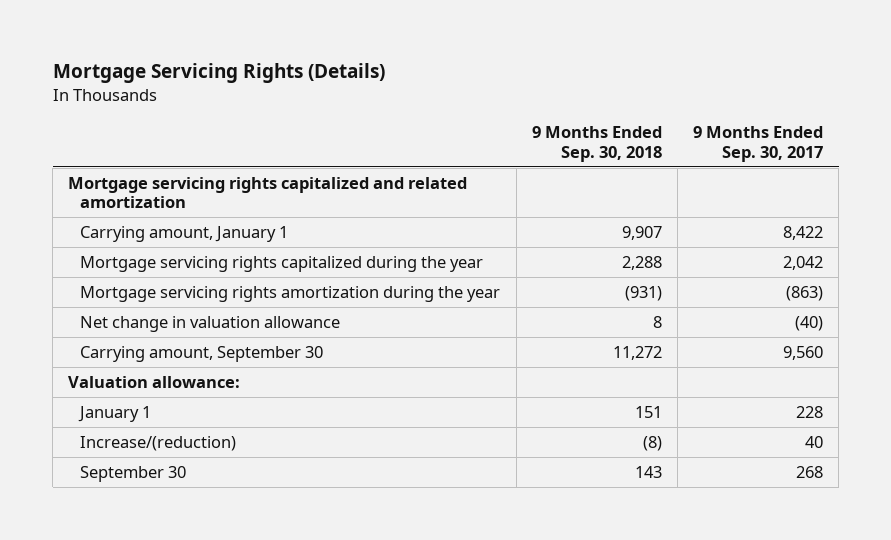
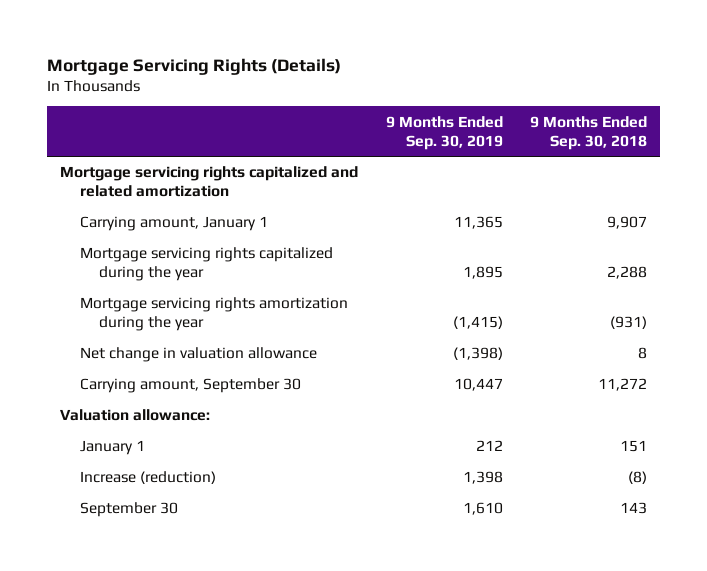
[693,126,824,162] 9 Months Ended Sep. 30, 2017 -> none
none -> [385,115,503,150] 9 Months Ended Sep. 30, 2019
[80,435,237,451] Increase/(reduction) -> [79,471,216,485] Increase (reduction)

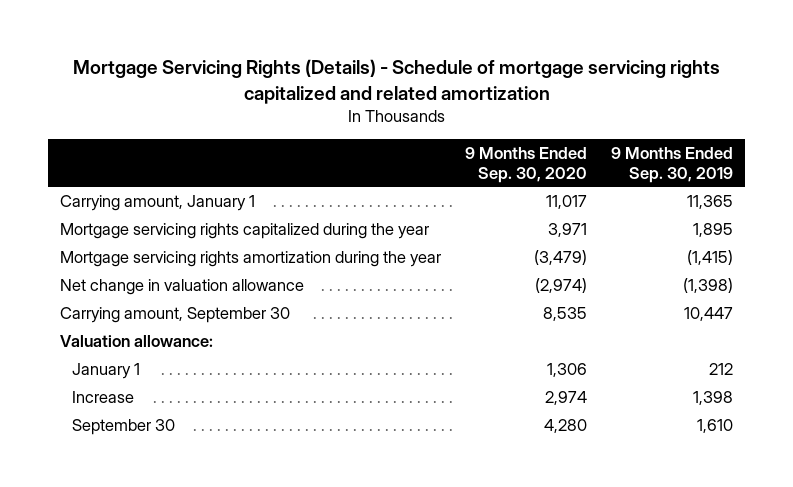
[46,57,341,75] Mortgage Servicing Rights (Details) -> [72,58,720,104] Mortgage Servicing Rights (Details) - Schedule of mortgage servicing rights capitalized and related amortization
[529,115,647,150] 9 Months Ended Sep. 30, 2018 -> none
none -> [465,146,588,183] 9 Months Ended Sep. 30, 2020
[60,166,359,198] Mortgage servicing rights capitalized and related amortization -> none
[79,471,216,485] Increase (reduction) -> [72,390,135,403] Increase

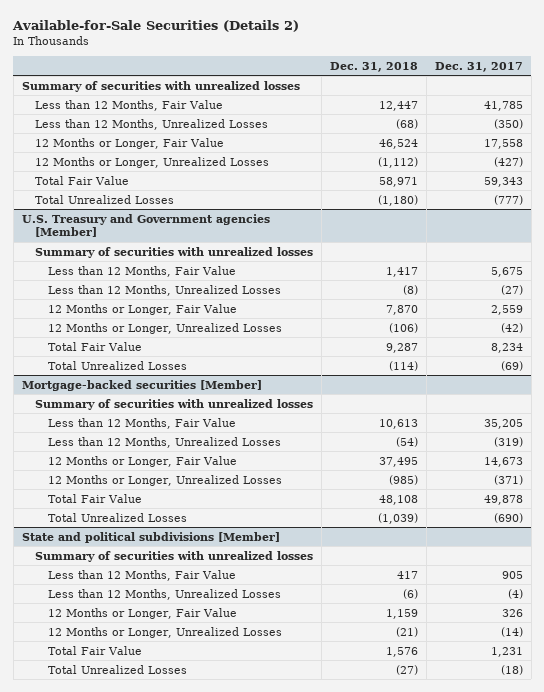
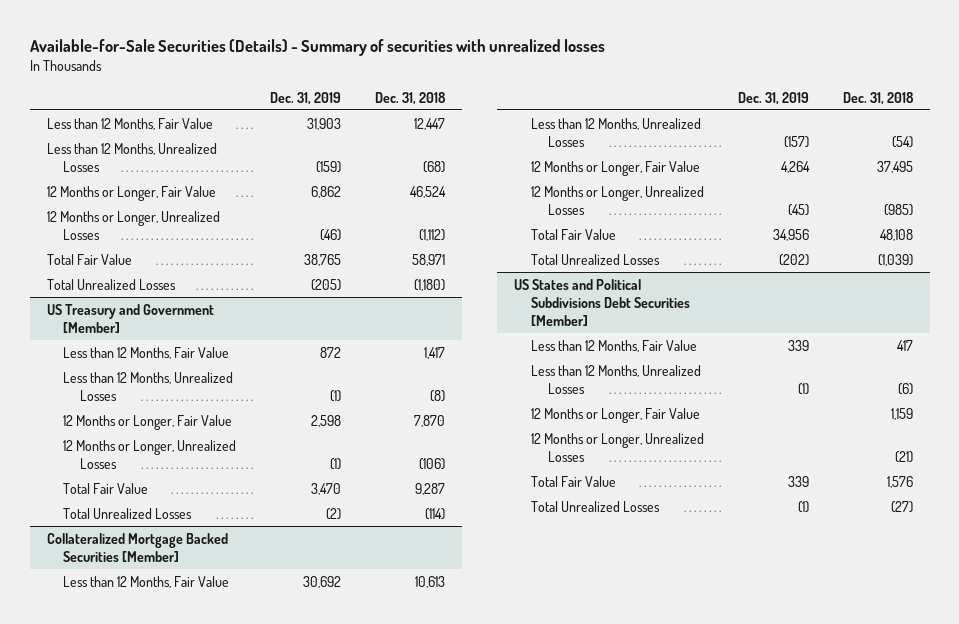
[12,20,300,33] Available-for-Sale Securities (Details 2) -> [29,38,605,56] Available-for-Sale Securities (Details) - Summary of securities with unrealized losses
[434,61,523,72] Dec. 31, 2017 -> none
none -> [270,91,342,105] Dec. 31, 2019
[21,80,300,92] Summary of securities with unrealized losses -> none
[34,246,313,258] Summary of securities with unrealized losses -> none
[21,213,270,238] U.S. Treasury and Government agencies [Member] -> [46,303,214,333] US Treasury and Government [Member]
[34,398,313,410] Summary of securities with unrealized losses -> none
[21,379,262,391] Mortgage-backed securities [Member] -> [46,532,228,562] Collateralized Mortgage Backed Securities [Member]
[34,550,313,562] Summary of securities with unrealized losses -> none
[21,531,280,543] State and political subdivisions [Member] -> [514,278,691,327] US States and Political Subdivisions Debt Securities [Member]

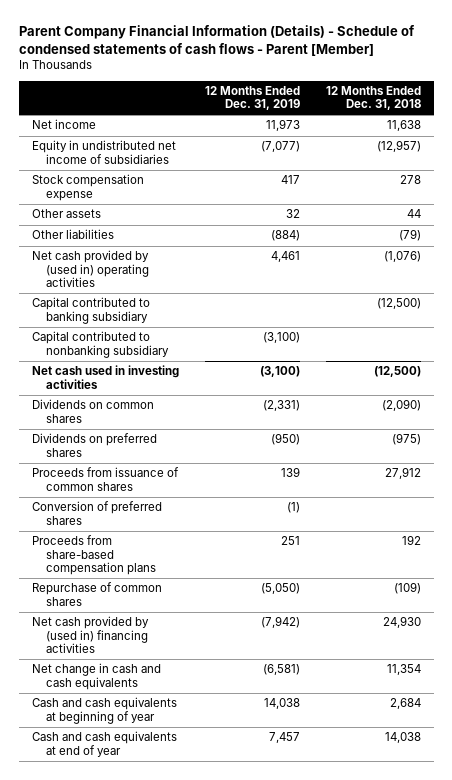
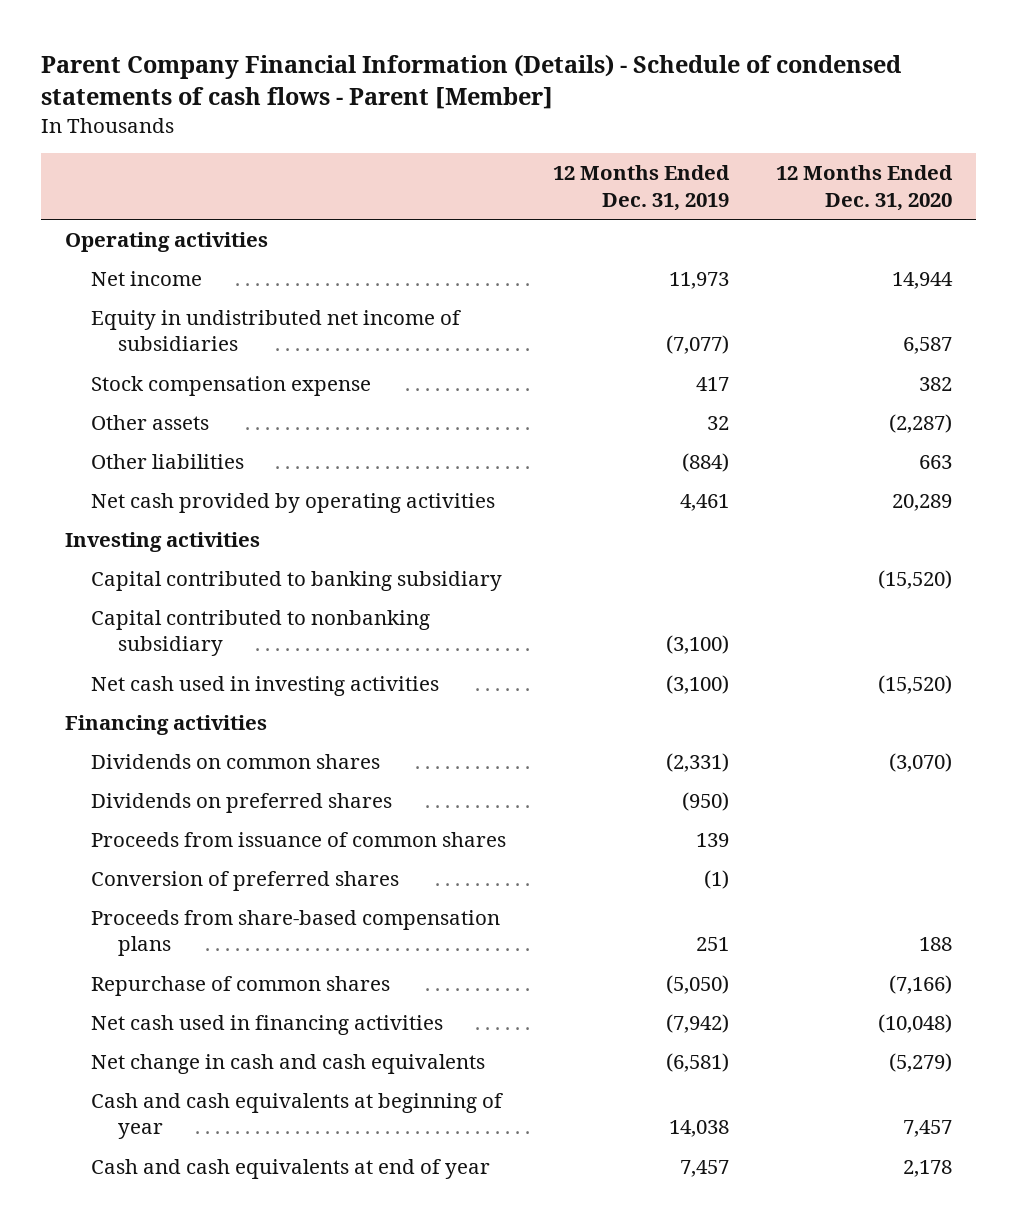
[325,86,421,111] 12 Months Ended Dec. 31, 2018 -> none
none -> [776,165,954,211] 12 Months Ended Dec. 31, 2020
none -> [64,231,268,252] Operating activities
[31,250,149,287] Net cash provided by (used in) operating activities -> [91,492,496,513] Net cash provided by operating activities
none -> [64,531,260,552] Investing activities
none -> [64,714,267,735] Financing activities
[31,616,149,653] Net cash provided by (used in) financing activities -> [91,1014,444,1035] Net cash used in financing activities

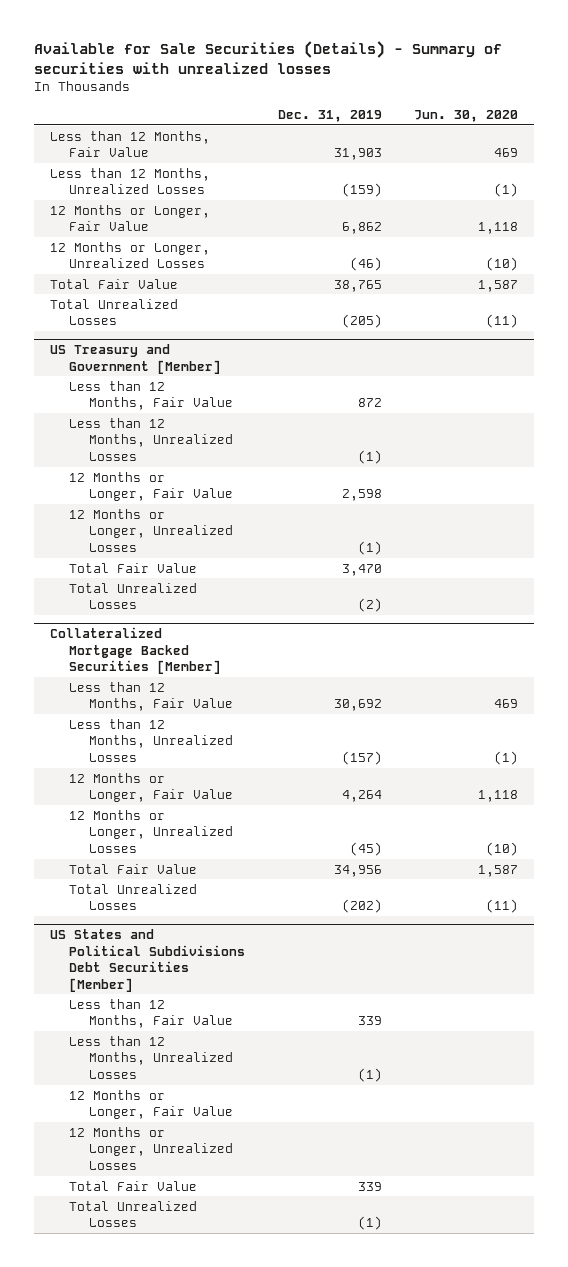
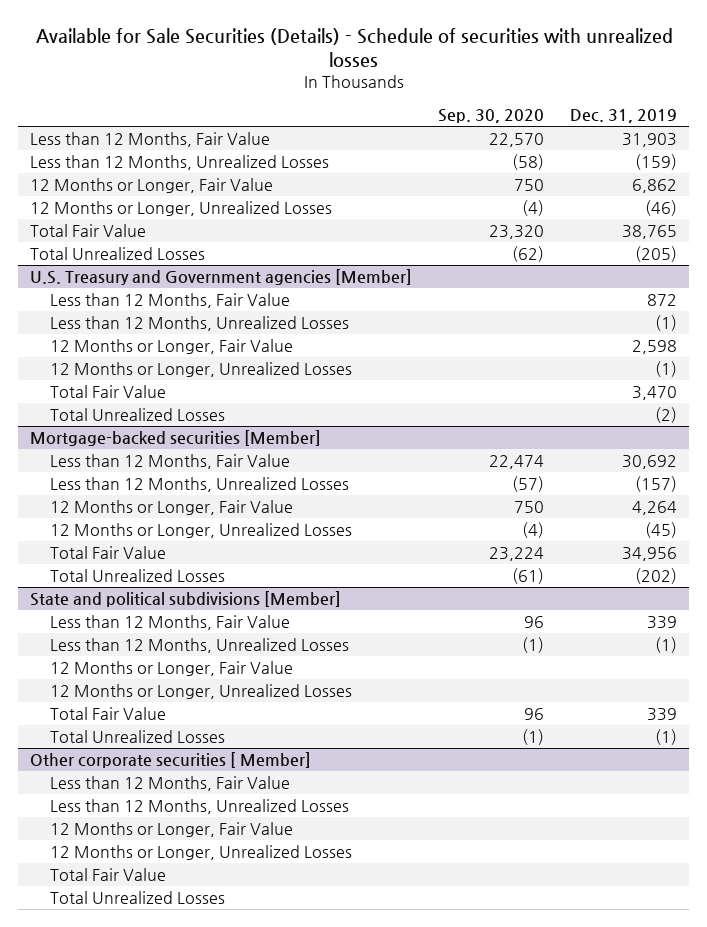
[33,40,502,74] Available for Sale Securities (Details) - Summary of securities with unrealized losses -> [35,27,673,68] Available for Sale Securities (Details) - Schedule of securities with unrealized losses
[413,109,518,122] Jun. 30, 2020 -> none
none -> [438,108,545,123] Sep. 30, 2020
[50,344,222,374] US Treasury and Government [Member] -> [30,269,413,286] U.S. Treasury and Government agencies [Member]
[50,627,222,675] Collateralized Mortgage Backed Securities [Member] -> [30,430,322,447] Mortgage-backed securities [Member]
[50,929,246,992] US States and Political Subdivisions Debt Securities [Member] -> [30,591,342,608] State and political subdivisions [Member]
none -> [30,752,312,769] Other corporate securities [ Member]
none -> [50,776,291,792] Less than 12 Months, Fair Value
none -> [50,799,350,815] Less than 12 Months, Unrealized Losses
none -> [50,822,294,838] 12 Months or Longer, Fair Value
none -> [50,845,353,861] 12 Months or Longer, Unrealized Losses
none -> [50,868,167,882] Total Fair Value
none -> [50,891,226,905] Total Unrealized Losses

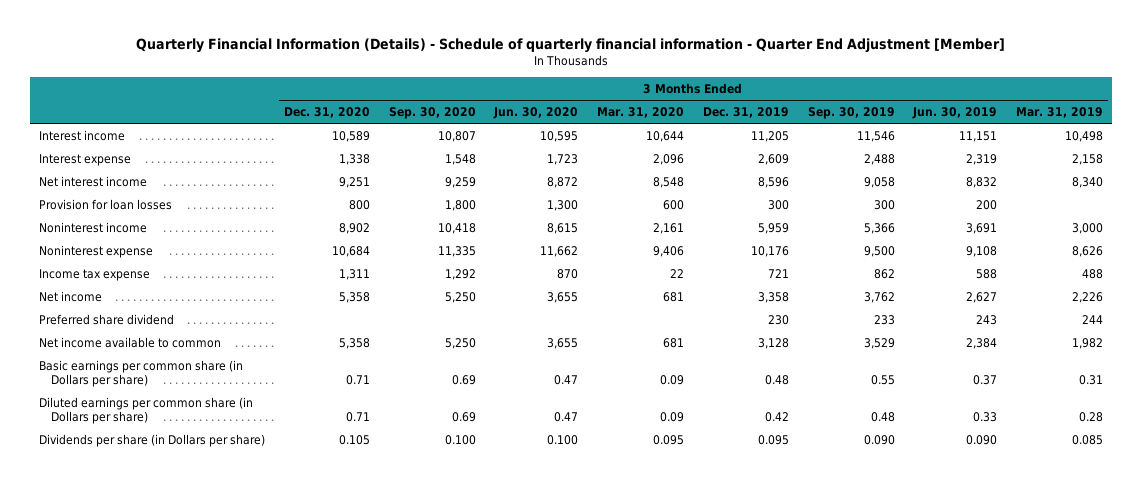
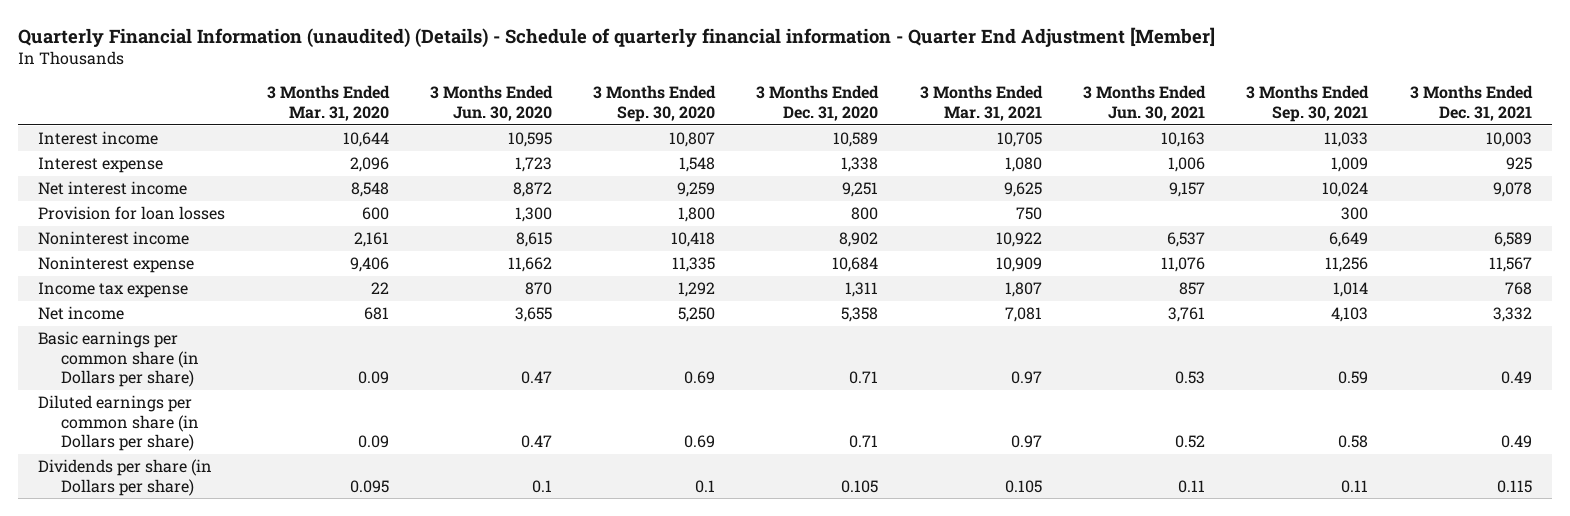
[136,37,1006,53] Quarterly Financial Information (Details) - Schedule of quarterly financial information - Quarter End Adjustment [Member] -> [17,26,1215,48] Quarterly Financial Information (unaudited) (Details) - Schedule of quarterly financial information - Quarter End Adjustment [Member]
[702,107,789,119] Dec. 31, 2019 -> none
[807,107,895,120] Sep. 30, 2019 -> none
[912,107,998,120] Jun. 30, 2019 -> none
[1016,107,1104,119] Mar. 31, 2019 -> none
none -> [919,85,1043,121] 3 Months Ended Mar. 31, 2021
none -> [1082,85,1206,121] 3 Months Ended Jun. 30, 2021
none -> [1246,85,1370,122] 3 Months Ended Sep. 30, 2021
none -> [1409,85,1533,121] 3 Months Ended Dec. 31, 2021
[39,313,175,325] Preferred share dividend -> none
[39,336,222,348] Net income available to common -> none
[444,434,476,445] 0.100 -> [695,479,716,493] 0.1
[547,434,579,445] 0.100 -> [531,479,552,493] 0.1

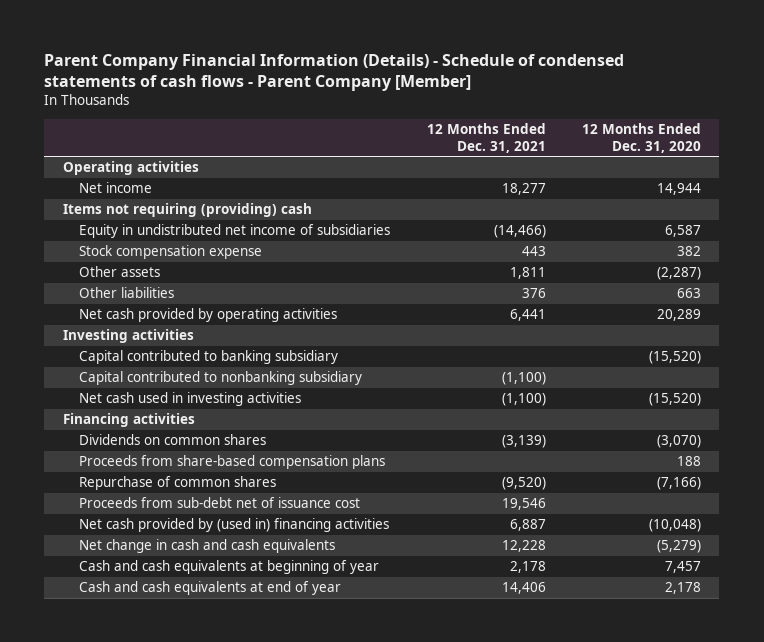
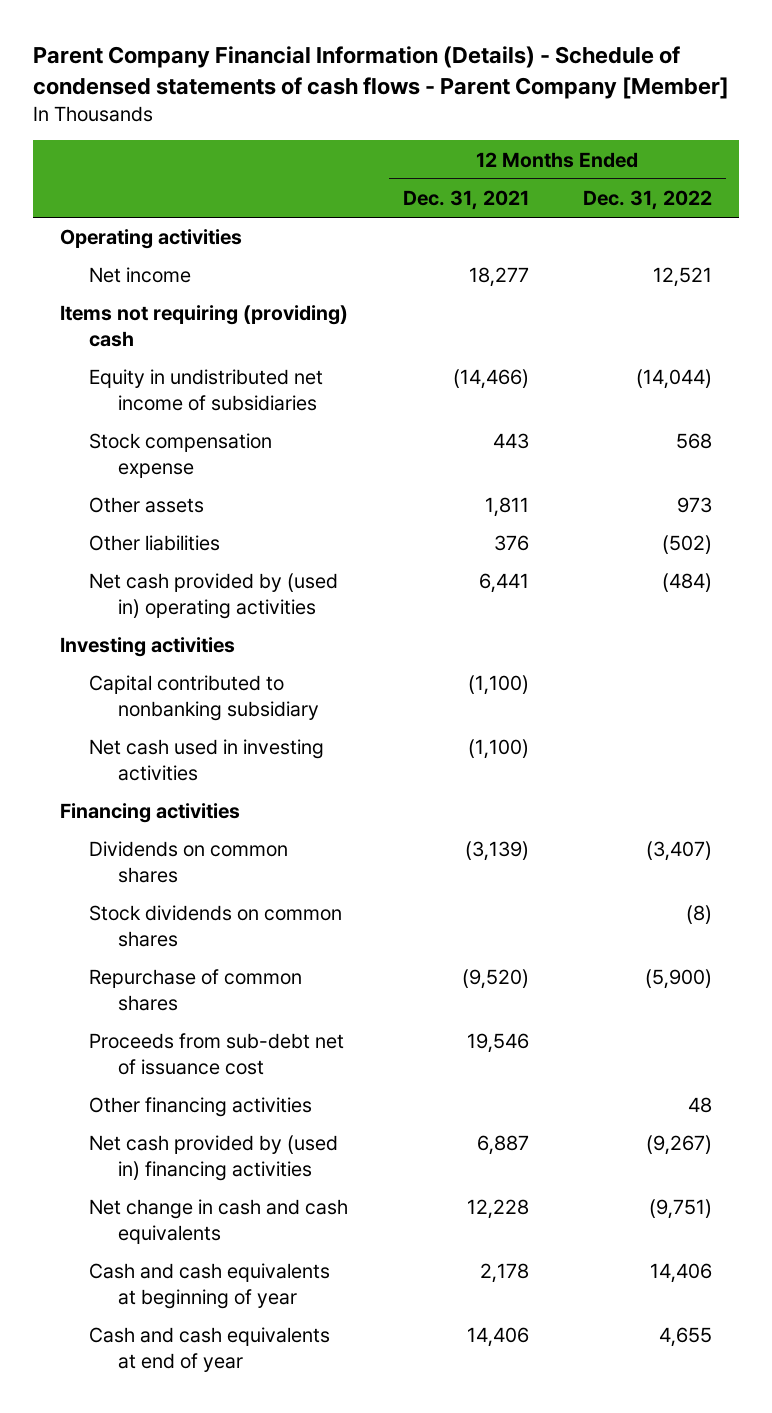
[582,123,702,153] 12 Months Ended Dec. 31, 2020 -> none
none -> [583,190,713,211] Dec. 31, 2022
[78,308,337,323] Net cash provided by operating activities -> [88,573,338,619] Net cash provided by (used in) operating activities
[78,350,338,365] Capital contributed to banking subsidiary -> none
[78,455,385,470] Proceeds from share-based compensation plans -> none
none -> [88,905,342,947] Stock dividends on common shares
none -> [88,1097,312,1118] Other financing activities

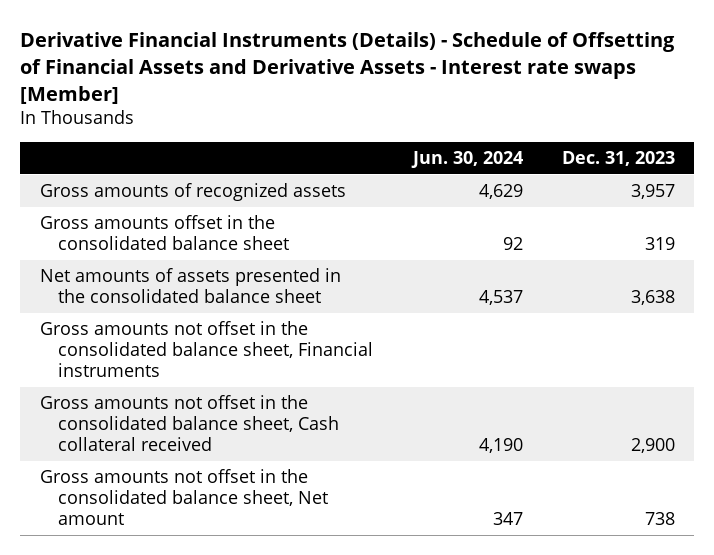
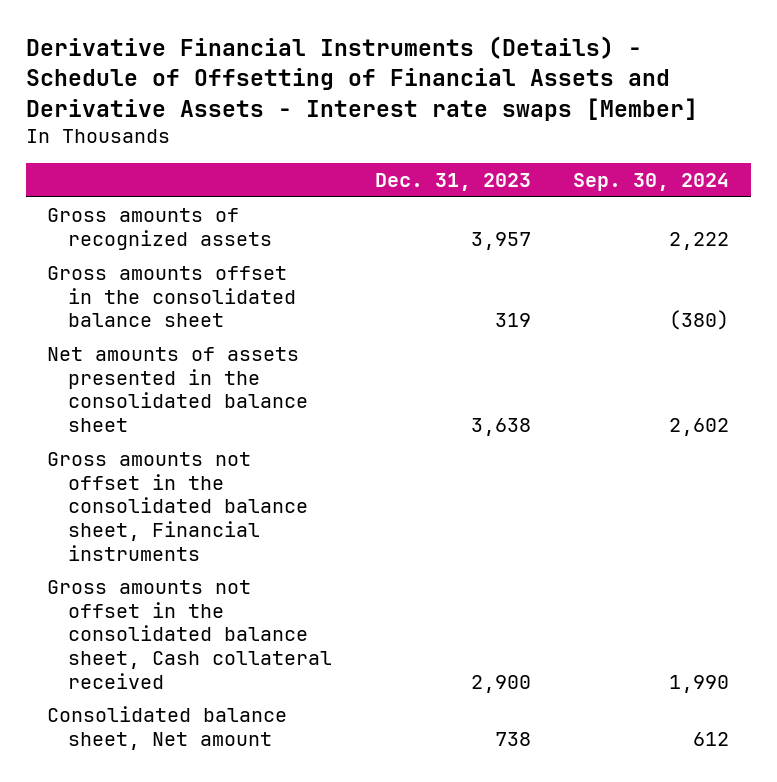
[410,150,523,168] Jun. 30, 2024 -> none
none -> [573,172,730,191] Sep. 30, 2024
[39,469,329,526] Gross amounts not offset in the consolidated balance sheet, Net amount -> [47,706,288,750] Consolidated balance sheet, Net amount

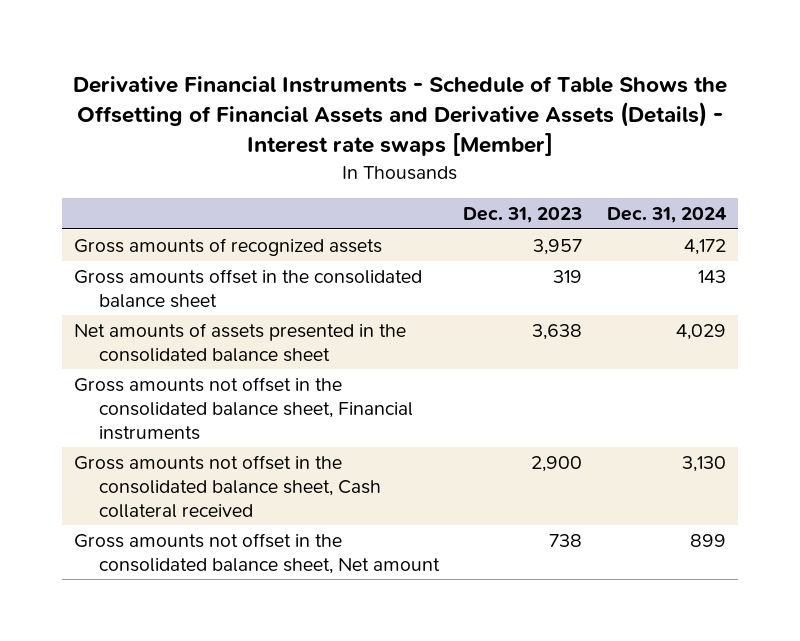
[25,36,698,121] Derivative Financial Instruments (Details) - Schedule of Offsetting of Financial Assets and Derivative Assets - Interest rate swaps [Member] -> [72,76,727,157] Derivative Financial Instruments - Schedule of Table Shows the Offsetting of Financial Assets and Derivative Assets (Details) - Interest rate swaps [Member]
[573,172,730,191] Sep. 30, 2024 -> none
none -> [606,206,727,223] Dec. 31, 2024
[47,706,288,750] Consolidated balance sheet, Net amount -> [74,532,441,574] Gross amounts not offset in the consolidated balance sheet, Net amount

